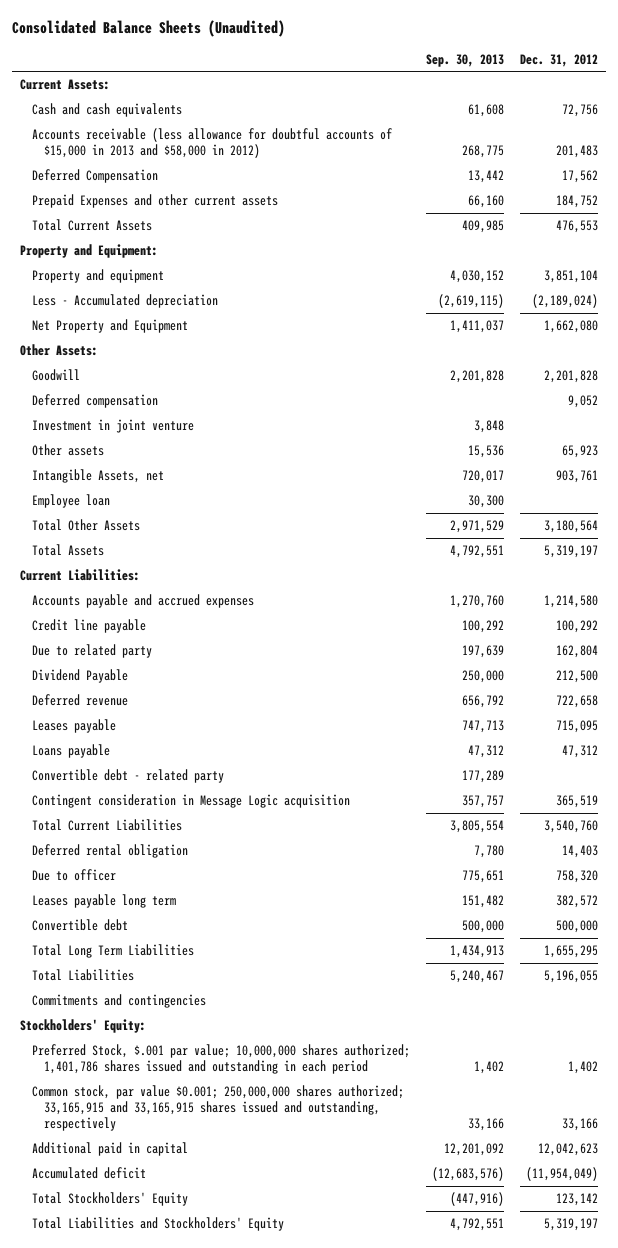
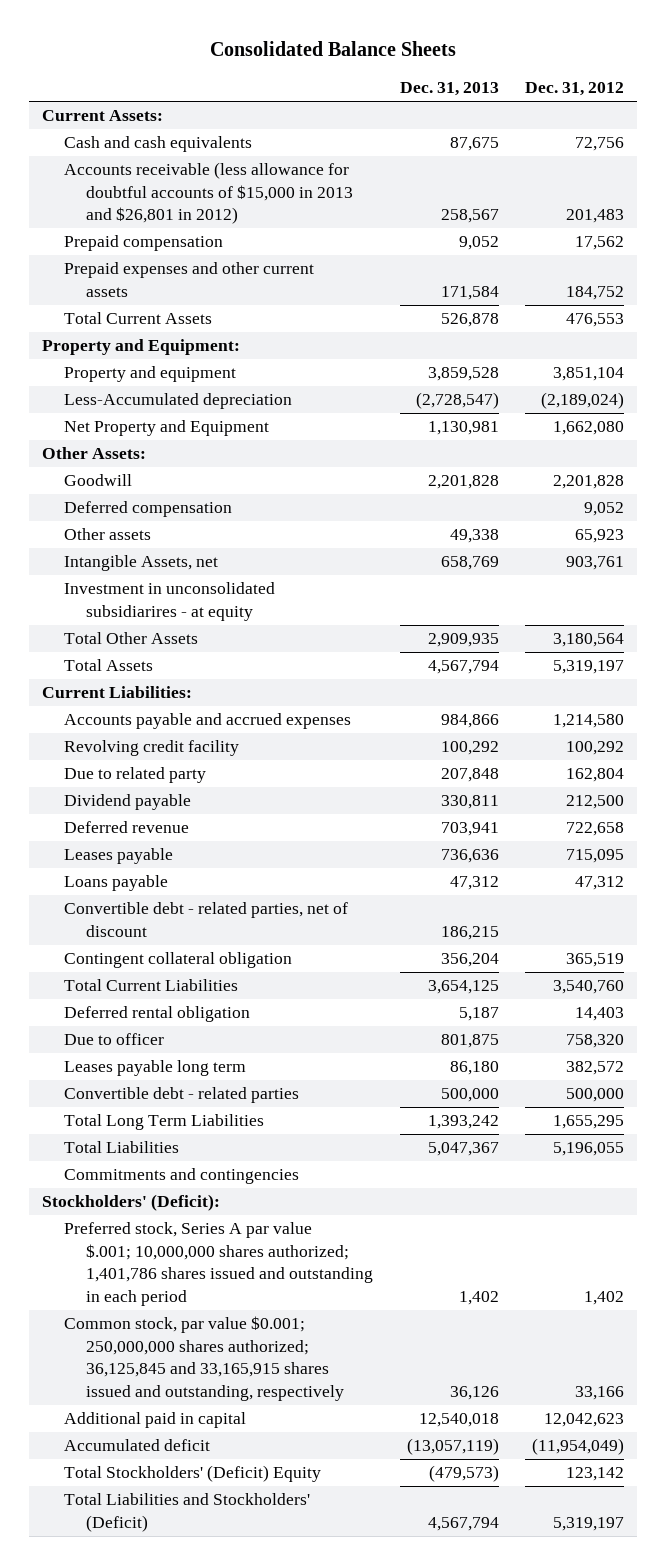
[12,20,286,38] Consolidated Balance Sheets (Unaudited) -> [210,41,457,57] Consolidated Balance Sheets
[426,53,505,67] Sep. 30, 2013 -> none
none -> [399,82,499,97] Dec. 31, 2013
[31,128,392,159] Accounts receivable (less allowance for doubtful accounts of $15,000 in 2013 and $58,000 in 2012) -> [64,162,354,225] Accounts receivable (less allowance for doubtful accounts of $15,000 in 2013 and $26,801 in 2012)
[31,169,158,184] Deferred Compensation -> [64,235,224,252] Prepaid compensation
[31,194,278,209] Prepaid Expenses and other current assets -> [64,262,315,297] Prepaid expenses and other current assets
[31,294,218,309] Less - Accumulated depreciation -> [64,393,293,410] Less-Accumulated depreciation
[31,419,194,434] Investment in joint venture -> none
[31,494,110,509] Employee loan -> none
none -> [64,582,276,621] Investment in unconsolidated subsidiarires - at equity
[31,619,146,634] Credit line payable -> [64,740,240,757] Revolving credit facility
[31,669,128,684] Dividend Payable -> [64,794,192,811] Dividend payable
[31,769,224,784] Convertible debt - related party -> [64,902,349,937] Convertible debt - related parties, net of discount
[31,794,350,809] Contingent consideration in Message Logic acquisition -> [64,952,293,969] Contingent collateral obligation
[31,919,128,932] Convertible debt -> [64,1087,300,1104] Convertible debt - related parties
[20,1019,147,1034] Stockholders' Equity: -> [42,1194,221,1212] Stockholders' (Deficit):
[31,1044,410,1075] Preferred Stock, $.001 par value; 10,000,000 shares authorized; 1,401,786 shares issued and outstanding in each period -> [64,1222,374,1306] Preferred stock, Series A par value $.001; 10,000,000 shares authorized; 1,401,786 shares issued and outstanding in each period
[31,1085,404,1131] Common stock, par value $0.001; 250,000,000 shares authorized; 33,165,915 and 33,165,915 shares issued and outstanding, respectively -> [64,1316,345,1401] Common stock, par value $0.001; 250,000,000 shares authorized; 36,125,845 and 33,165,915 shares issued and outstanding, respectively
[31,1192,188,1207] Total Stockholders' Equity -> [64,1465,322,1483] Total Stockholders' (Deficit) Equity
[31,1217,284,1232] Total Liabilities and Stockholders' Equity -> [64,1493,311,1532] Total Liabilities and Stockholders' (Deficit)

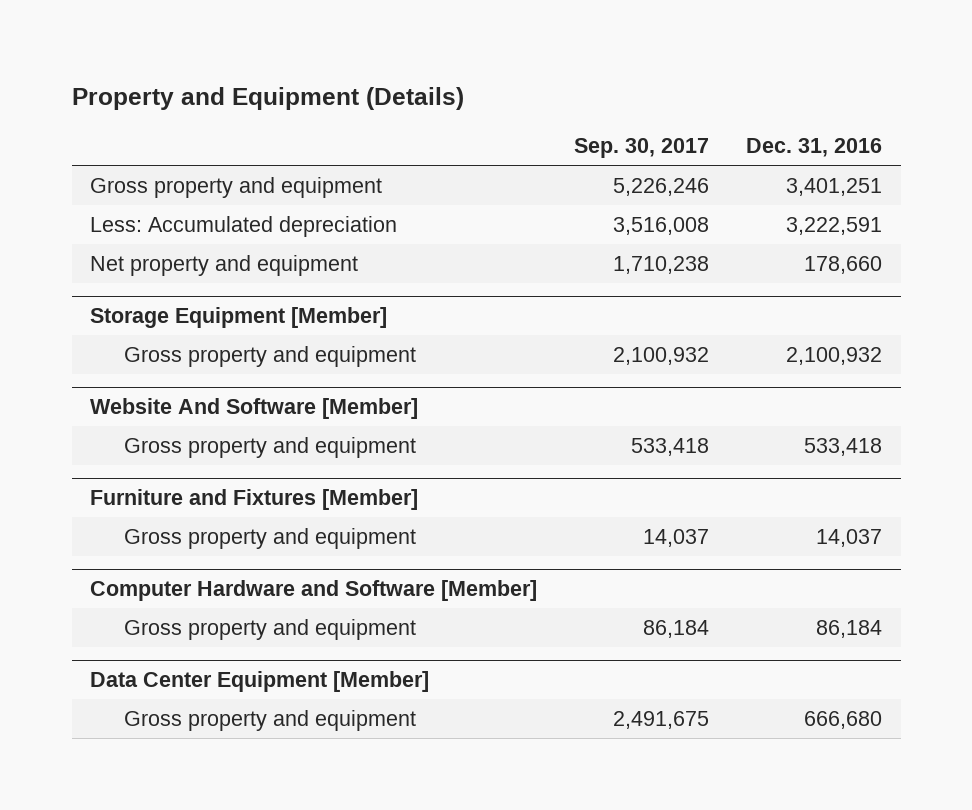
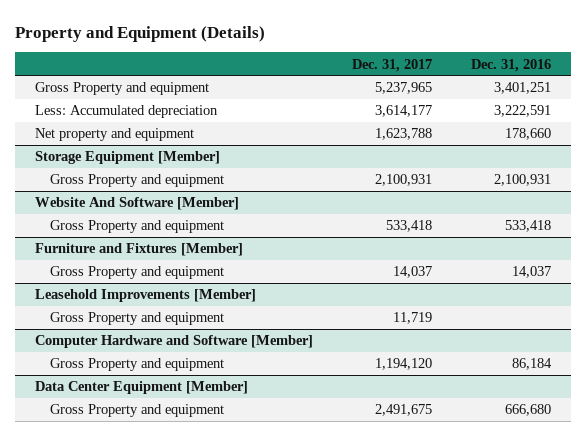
[574,137,710,158] Sep. 30, 2017 -> none
none -> [351,58,432,72] Dec. 31, 2017
[90,176,383,198] Gross property and equipment -> [34,82,209,96] Gross Property and equipment
[123,345,416,367] Gross property and equipment -> [50,174,225,188] Gross Property and equipment
[786,346,883,365] 2,100,932 -> [494,174,552,187] 2,100,931
[123,436,416,458] Gross property and equipment -> [50,220,225,234] Gross Property and equipment
[123,527,416,549] Gross property and equipment -> [50,266,225,280] Gross Property and equipment
none -> [34,289,256,303] Leasehold Improvements [Member]
none -> [50,312,225,326] Gross Property and equipment
[123,618,416,640] Gross property and equipment -> [50,358,225,372] Gross Property and equipment
[123,709,416,731] Gross property and equipment -> [50,404,225,418] Gross Property and equipment

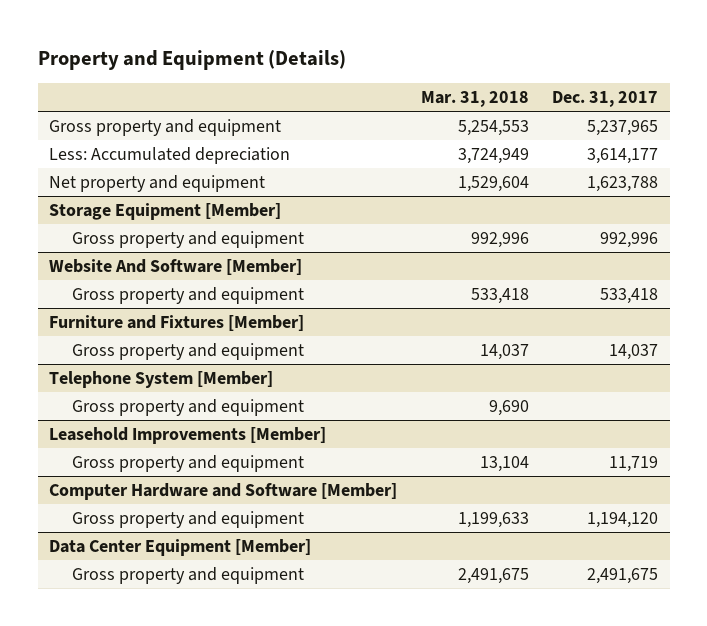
[471,58,552,72] Dec. 31, 2016 -> none
none -> [420,91,529,108] Mar. 31, 2018
[34,82,209,96] Gross Property and equipment -> [49,118,282,136] Gross property and equipment
[50,174,225,188] Gross Property and equipment -> [72,230,305,248] Gross property and equipment
[374,174,432,187] 2,100,931 -> [600,231,659,248] 992,996
[50,220,225,234] Gross Property and equipment -> [72,286,305,304] Gross property and equipment
[50,266,225,280] Gross Property and equipment -> [72,342,305,360] Gross property and equipment
none -> [49,370,274,388] Telephone System [Member]
none -> [72,398,305,416] Gross property and equipment
[50,312,225,326] Gross Property and equipment -> [72,454,305,472] Gross property and equipment
[50,358,225,372] Gross Property and equipment -> [72,510,305,528] Gross property and equipment
[50,404,225,418] Gross Property and equipment -> [72,566,305,584] Gross property and equipment

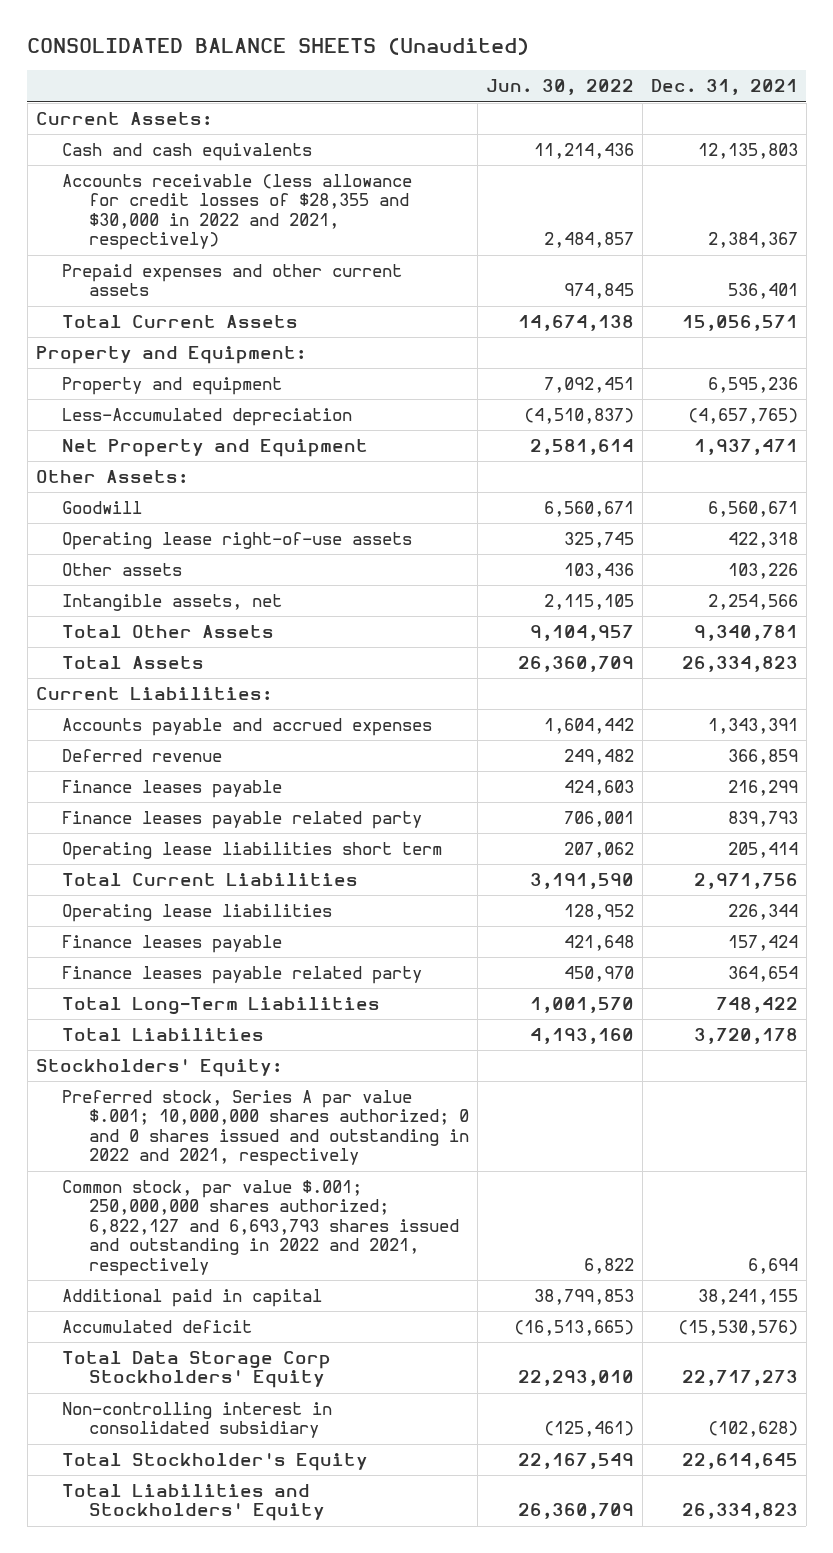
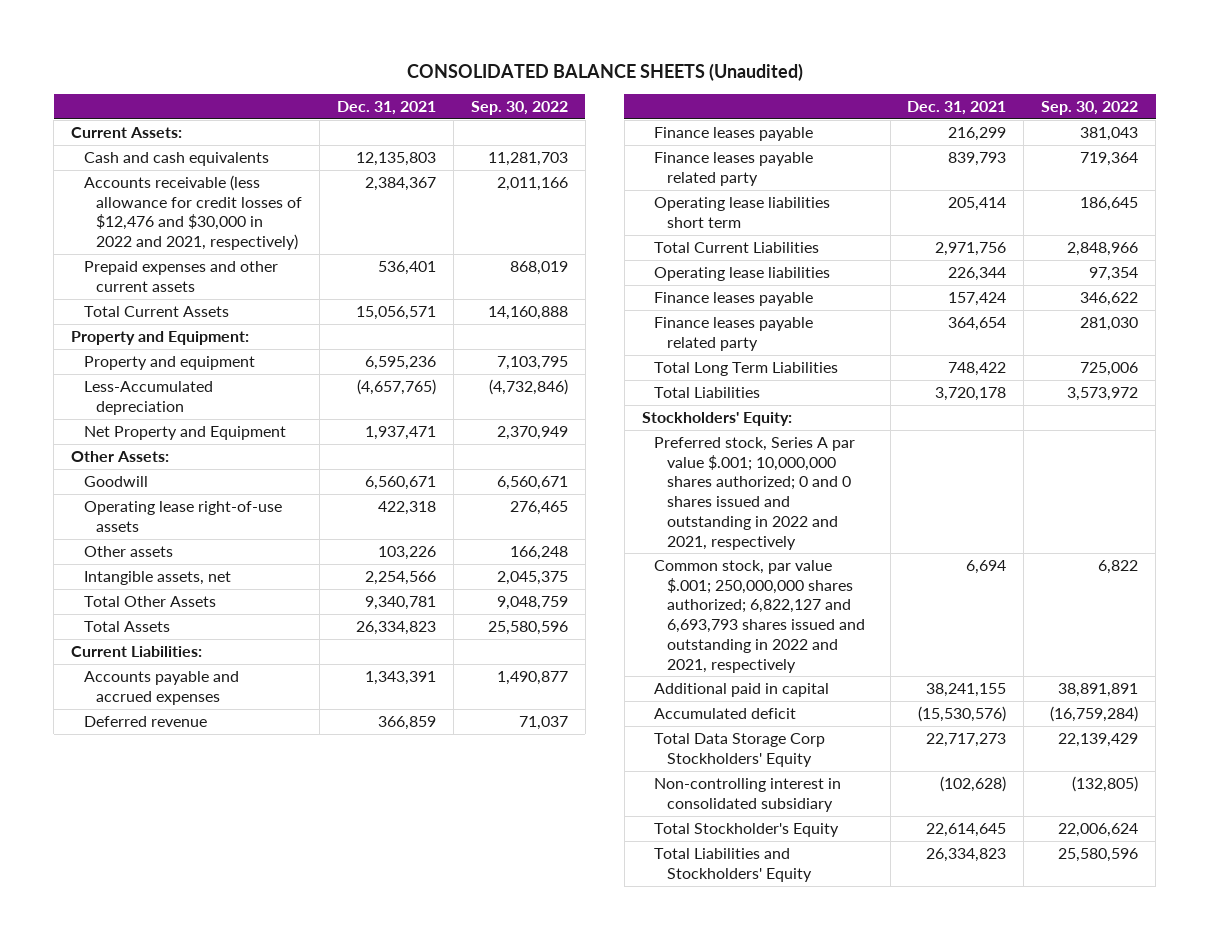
[485,79,634,96] Jun. 30, 2022 -> none
none -> [471,100,569,115] Sep. 30, 2022
[62,174,413,251] Accounts receivable (less allowance for credit losses of $28,355 and $30,000 in 2022 and 2021, respectively) -> [83,175,303,251] Accounts receivable (less allowance for credit losses of $12,476 and $30,000 in 2022 and 2021, respectively)
[62,997,381,1016] Total Long-Term Liabilities -> [654,362,839,377] Total Long Term Liabilities

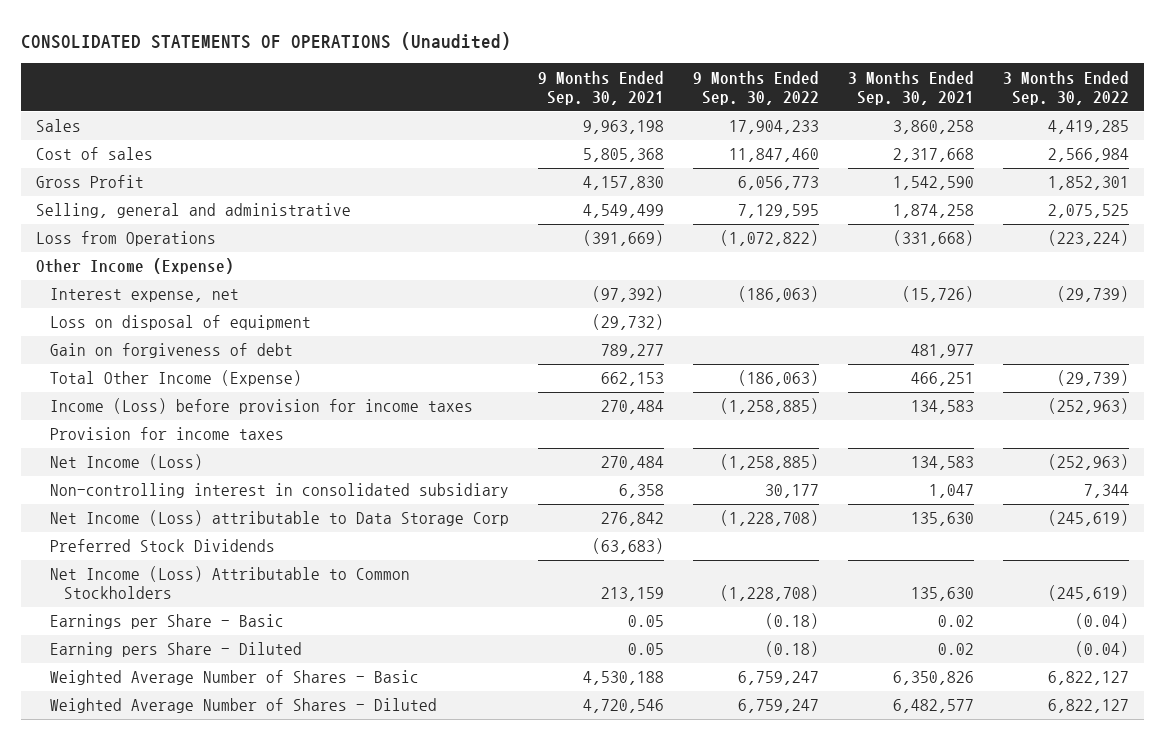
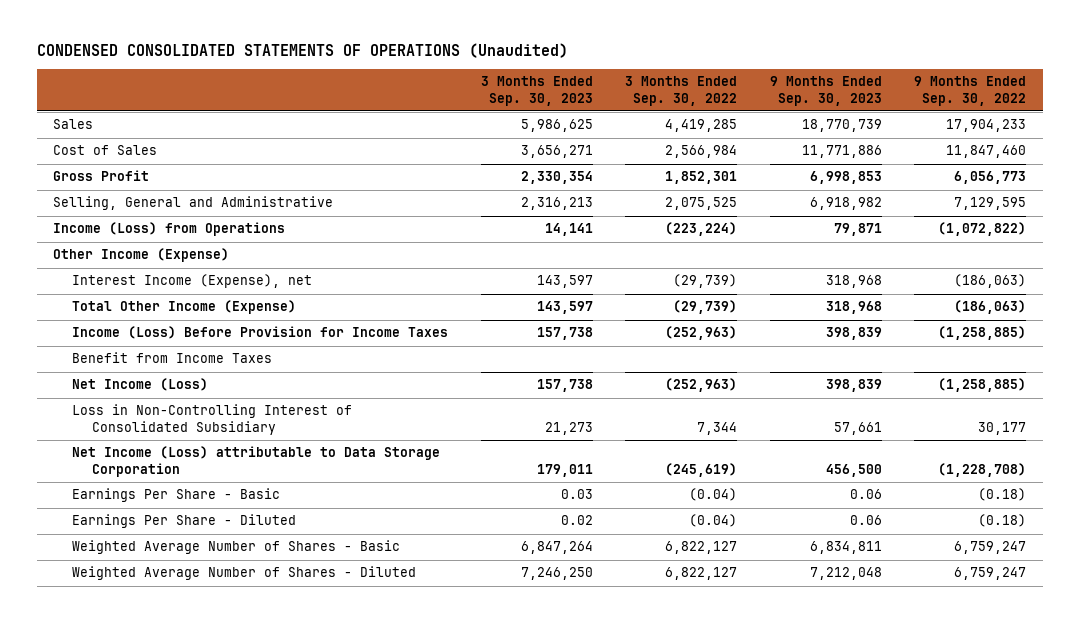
[21,31,512,50] CONSOLIDATED STATEMENTS OF OPERATIONS (Unaudited) -> [36,43,568,59] CONDENSED CONSOLIDATED STATEMENTS OF OPERATIONS (Unaudited)
[538,70,665,105] 9 Months Ended Sep. 30, 2021 -> none
[848,70,975,105] 3 Months Ended Sep. 30, 2021 -> none
none -> [480,76,593,106] 3 Months Ended Sep. 30, 2023
none -> [769,76,882,106] 9 Months Ended Sep. 30, 2023
[35,147,153,161] Cost of sales -> [52,145,157,156] Cost of Sales
[35,203,351,219] Selling, general and administrative -> [52,196,333,211] Selling, General and Administrative
[35,231,216,247] Loss from Operations -> [52,222,285,237] Income (Loss) from Operations
[50,315,312,331] Loss on disposal of equipment -> none
[50,343,294,359] Gain on forgiveness of debt -> none
[50,288,240,303] Interest expense, net -> [72,274,313,289] Interest Income (Expense), net
[50,398,474,415] Income (Loss) before provision for income taxes -> [72,326,449,340] Income (Loss) Before Provision for Income Taxes
[50,427,285,441] Provision for income taxes -> [72,352,273,364] Benefit from Income Taxes
[50,539,276,553] Preferred Stock Dividends -> none
[50,566,411,600] Net Income (Loss) Attributable to Common Stockholders -> none
[50,483,510,499] Non-controlling interest in consolidated subsidiary -> [72,404,353,435] Loss in Non-Controlling Interest of Consolidated Subsidiary
[50,510,510,527] Net Income (Loss) attributable to Data Storage Corp -> [72,446,441,477] Net Income (Loss) attributable to Data Storage Corporation
[50,614,285,630] Earnings per Share - Basic -> [72,488,281,503] Earnings Per Share - Basic
[50,642,303,658] Earning pers Share - Diluted -> [72,514,297,529] Earnings Per Share - Diluted

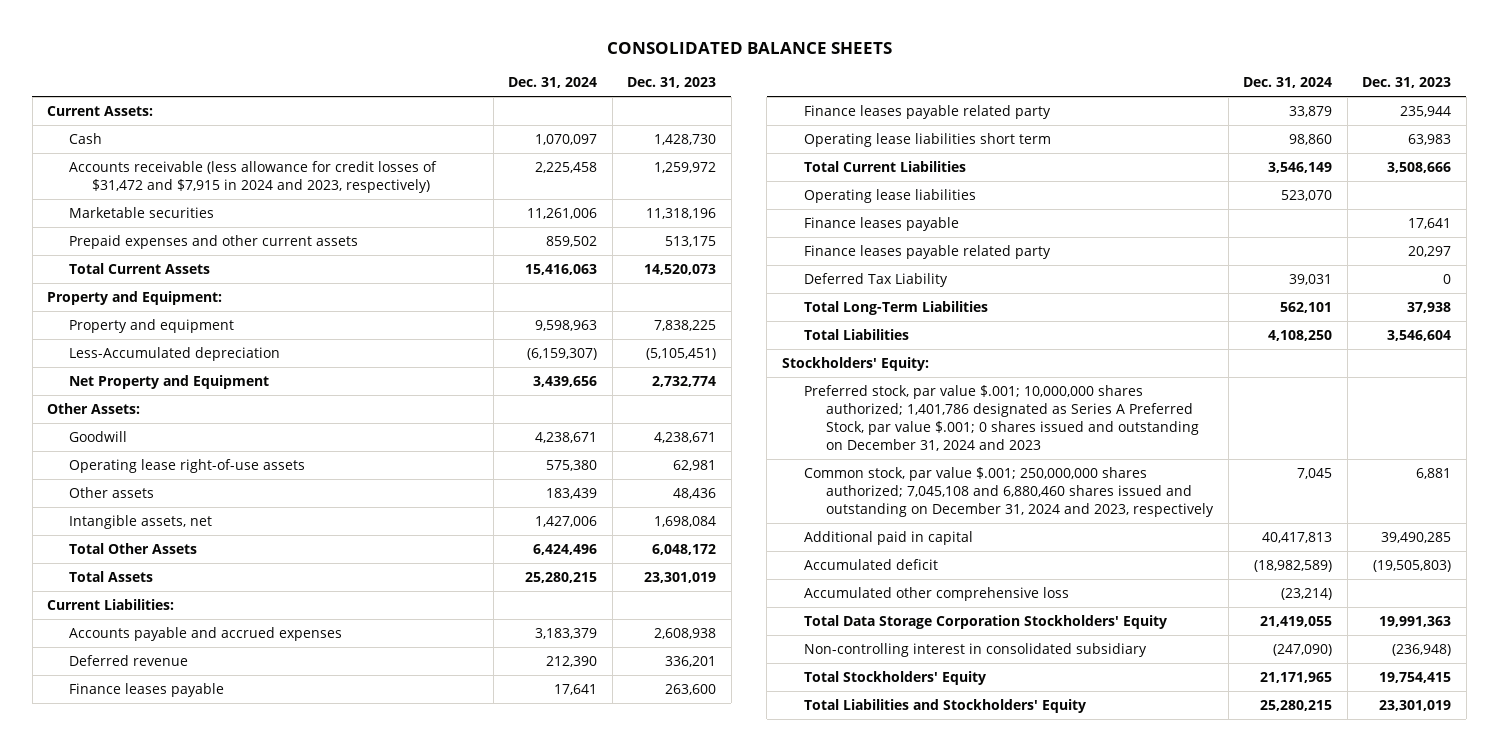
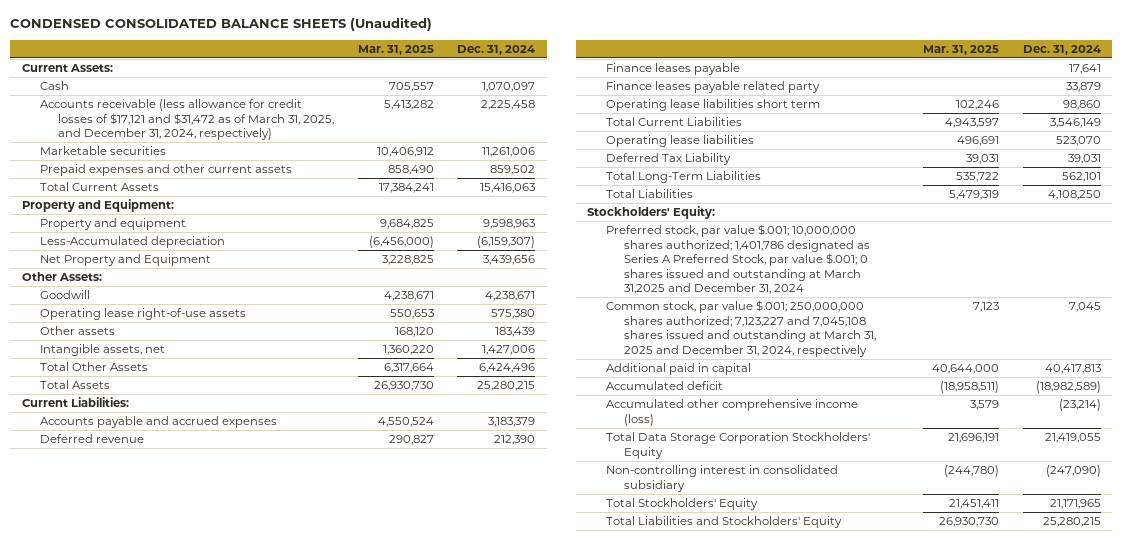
[607,42,893,55] CONSOLIDATED BALANCE SHEETS -> [10,17,433,32] CONDENSED CONSOLIDATED BALANCE SHEETS (Unaudited)
[627,77,717,89] Dec. 31, 2023 -> none
none -> [357,44,434,55] Mar. 31, 2025
[69,160,438,193] Accounts receivable (less allowance for credit losses of $31,472 and $7,915 in 2024 and 2023, respectively) -> [40,99,335,141] Accounts receivable (less allowance for credit losses of $17,121 and $31,472 as of March 31, 2025, and December 31, 2024, respectively)
[804,216,960,231] Finance leases payable -> none
[804,244,1052,259] Finance leases payable related party -> none
[804,384,1200,452] Preferred stock, par value $.001; 10,000,000 shares authorized; 1,401,786 designated as Series A Preferred Stock, par value $.001; 0 shares issued and outstanding on December 31, 2024 and 2023 -> [605,224,870,294] Preferred stock, par value $.001; 10,000,000 shares authorized; 1,401,786 designated as Series A Preferred Stock, par value $.001; 0 shares issued and outstanding at March 31,2025 and December 31, 2024
[804,466,1215,517] Common stock, par value $.001; 250,000,000 shares authorized; 7,045,108 and 6,880,460 shares issued and outstanding on December 31, 2024 and 2023, respectively -> [605,300,876,357] Common stock, par value $.001; 250,000,000 shares authorized; 7,123,227 and 7,045,108 shares issued and outstanding at March 31, 2025 and December 31, 2024, respectively
[804,586,1070,601] Accumulated other comprehensive loss -> [605,399,858,426] Accumulated other comprehensive income (loss)

